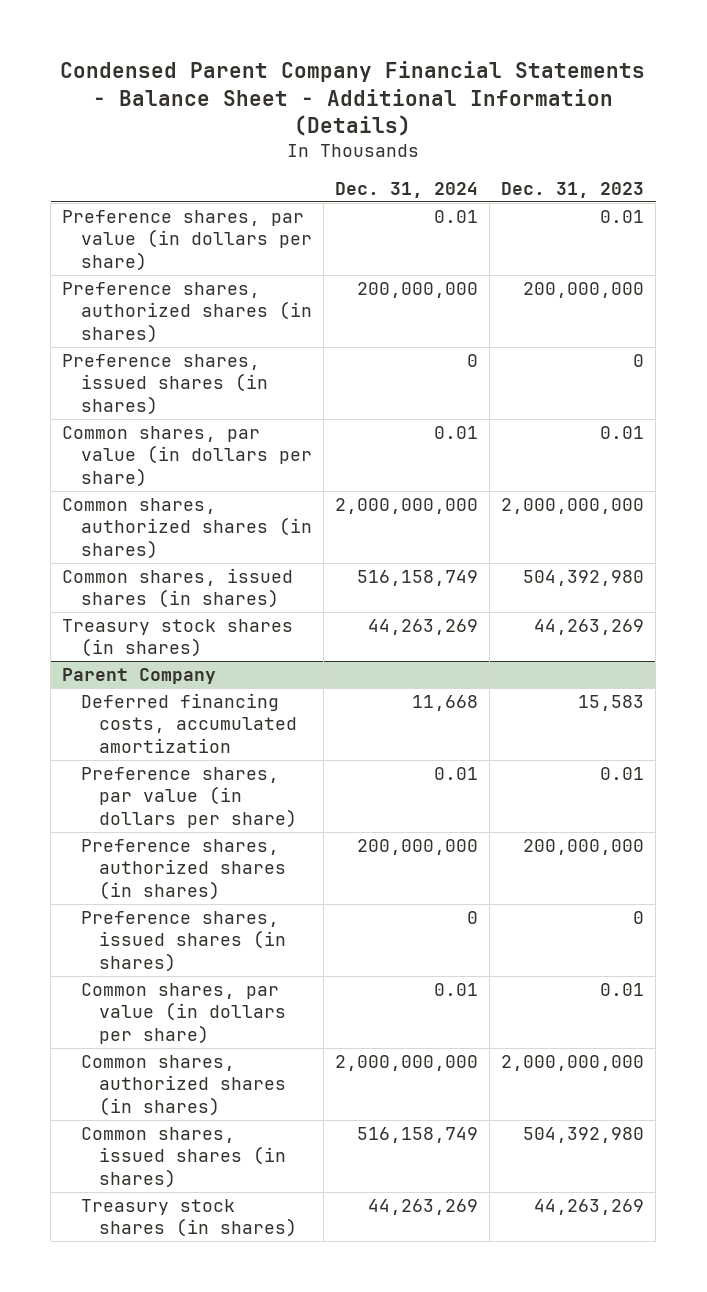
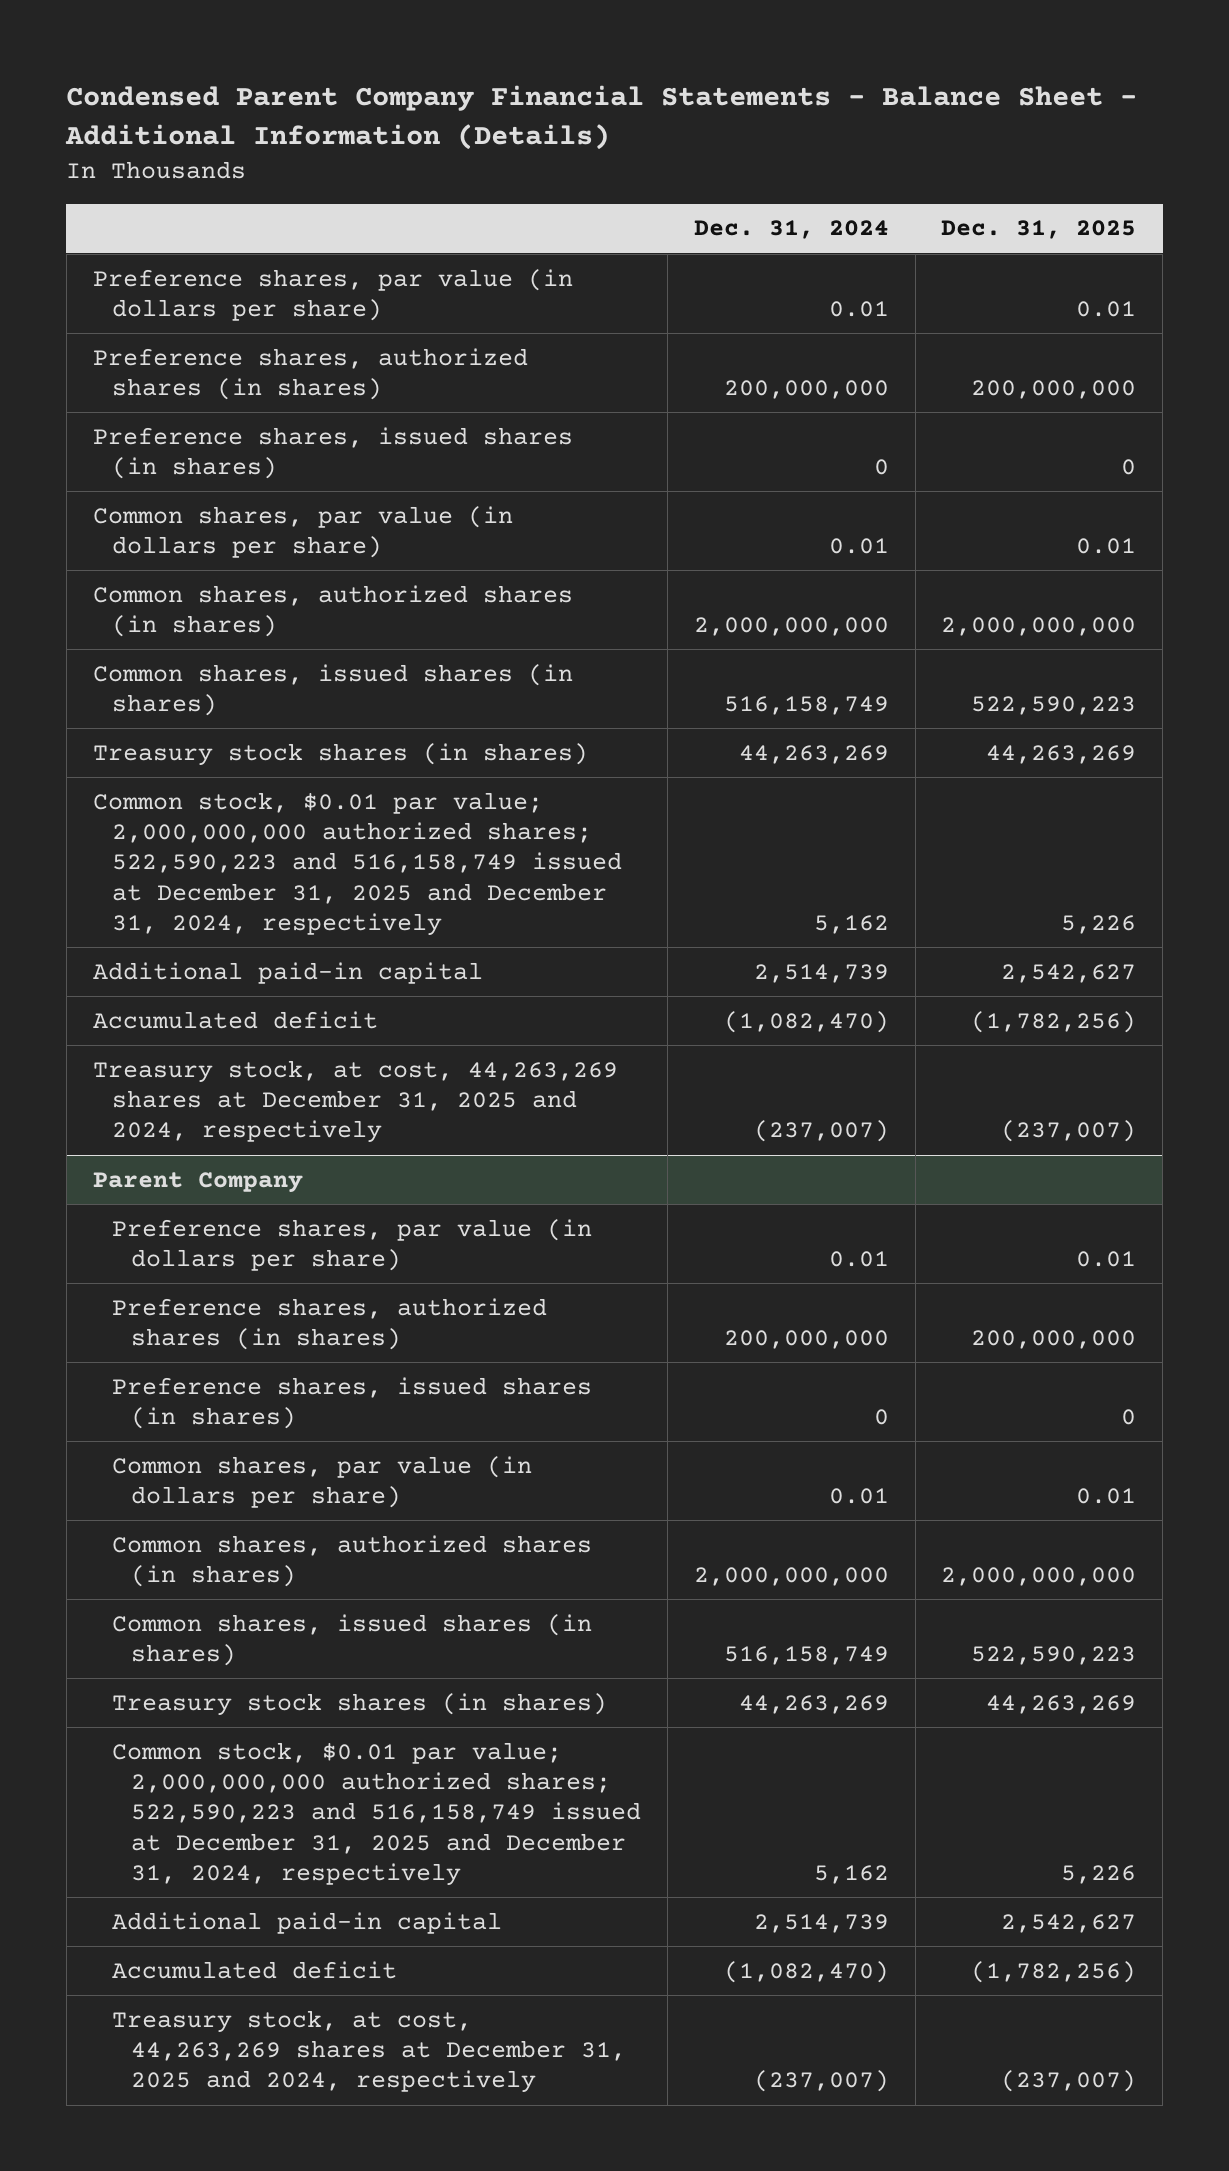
[501,181,645,198] Dec. 31, 2023 -> none
none -> [941,220,1137,240] Dec. 31, 2025
none -> [92,791,622,937] Common stock, $0.01 par value; 2,000,000,000 authorized shares; 522,590,223 and 516,158,749 issued at December 31, 2025 and December 31, 2024, respectively
none -> [92,961,483,984] Additional paid-in capital
none -> [92,1010,378,1029] Accumulated deficit
none -> [92,1059,618,1144] Treasury stock, at cost, 44,263,269 shares at December 31, 2025 and 2024, respectively
[80,693,298,753] Deferred financing costs, accumulated amortization -> none
none -> [111,1741,642,1887] Common stock, $0.01 par value; 2,000,000,000 authorized shares; 522,590,223 and 516,158,749 issued at December 31, 2025 and December 31, 2024, respectively
none -> [111,1911,502,1934] Additional paid-in capital
none -> [111,1960,397,1979] Accumulated deficit
none -> [111,2009,627,2094] Treasury stock, at cost, 44,263,269 shares at December 31, 2025 and 2024, respectively

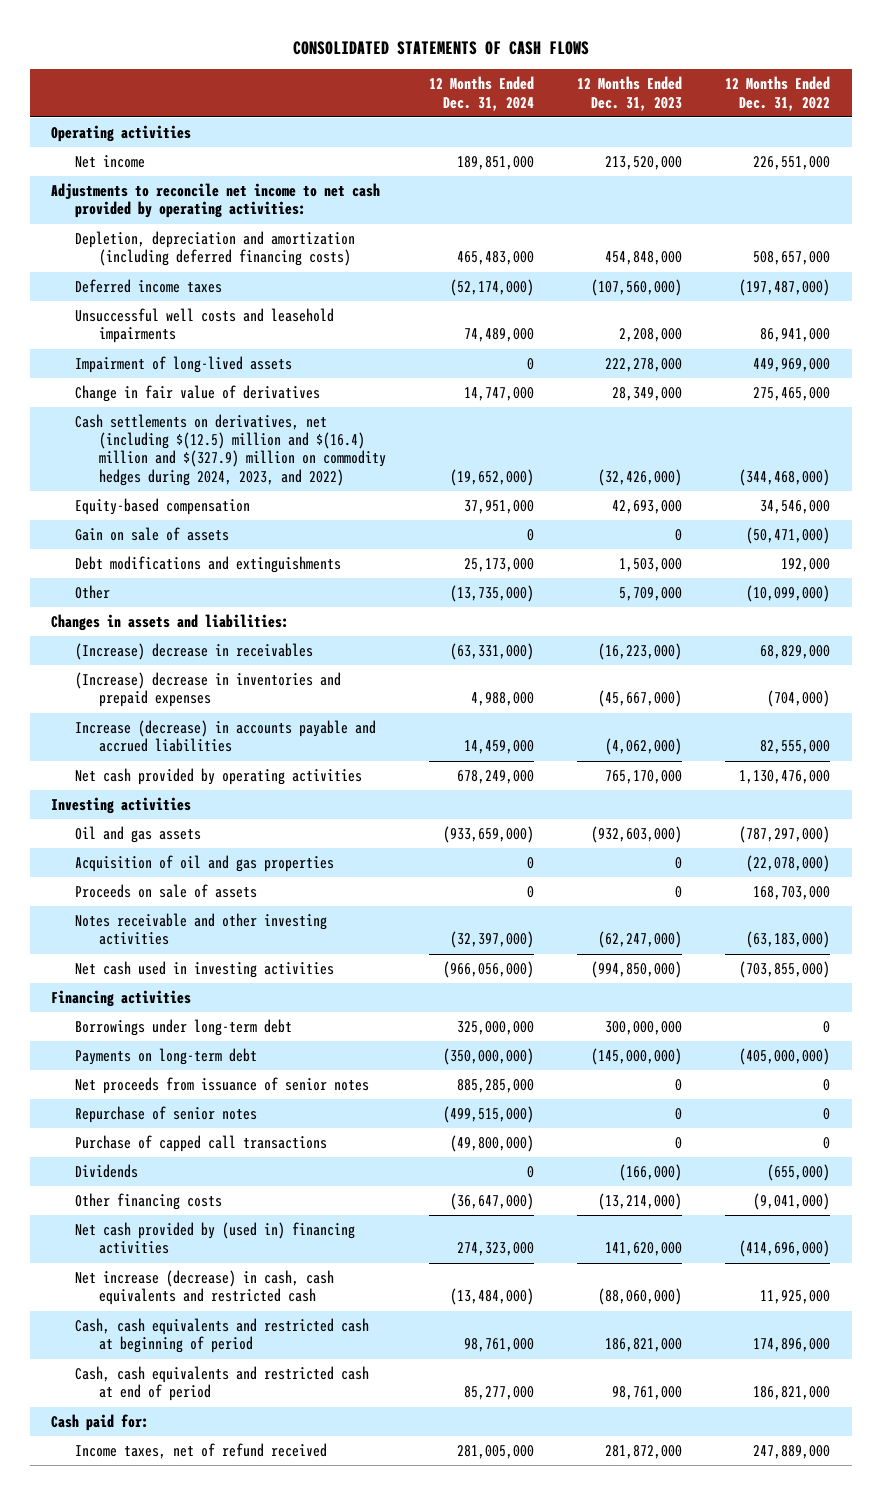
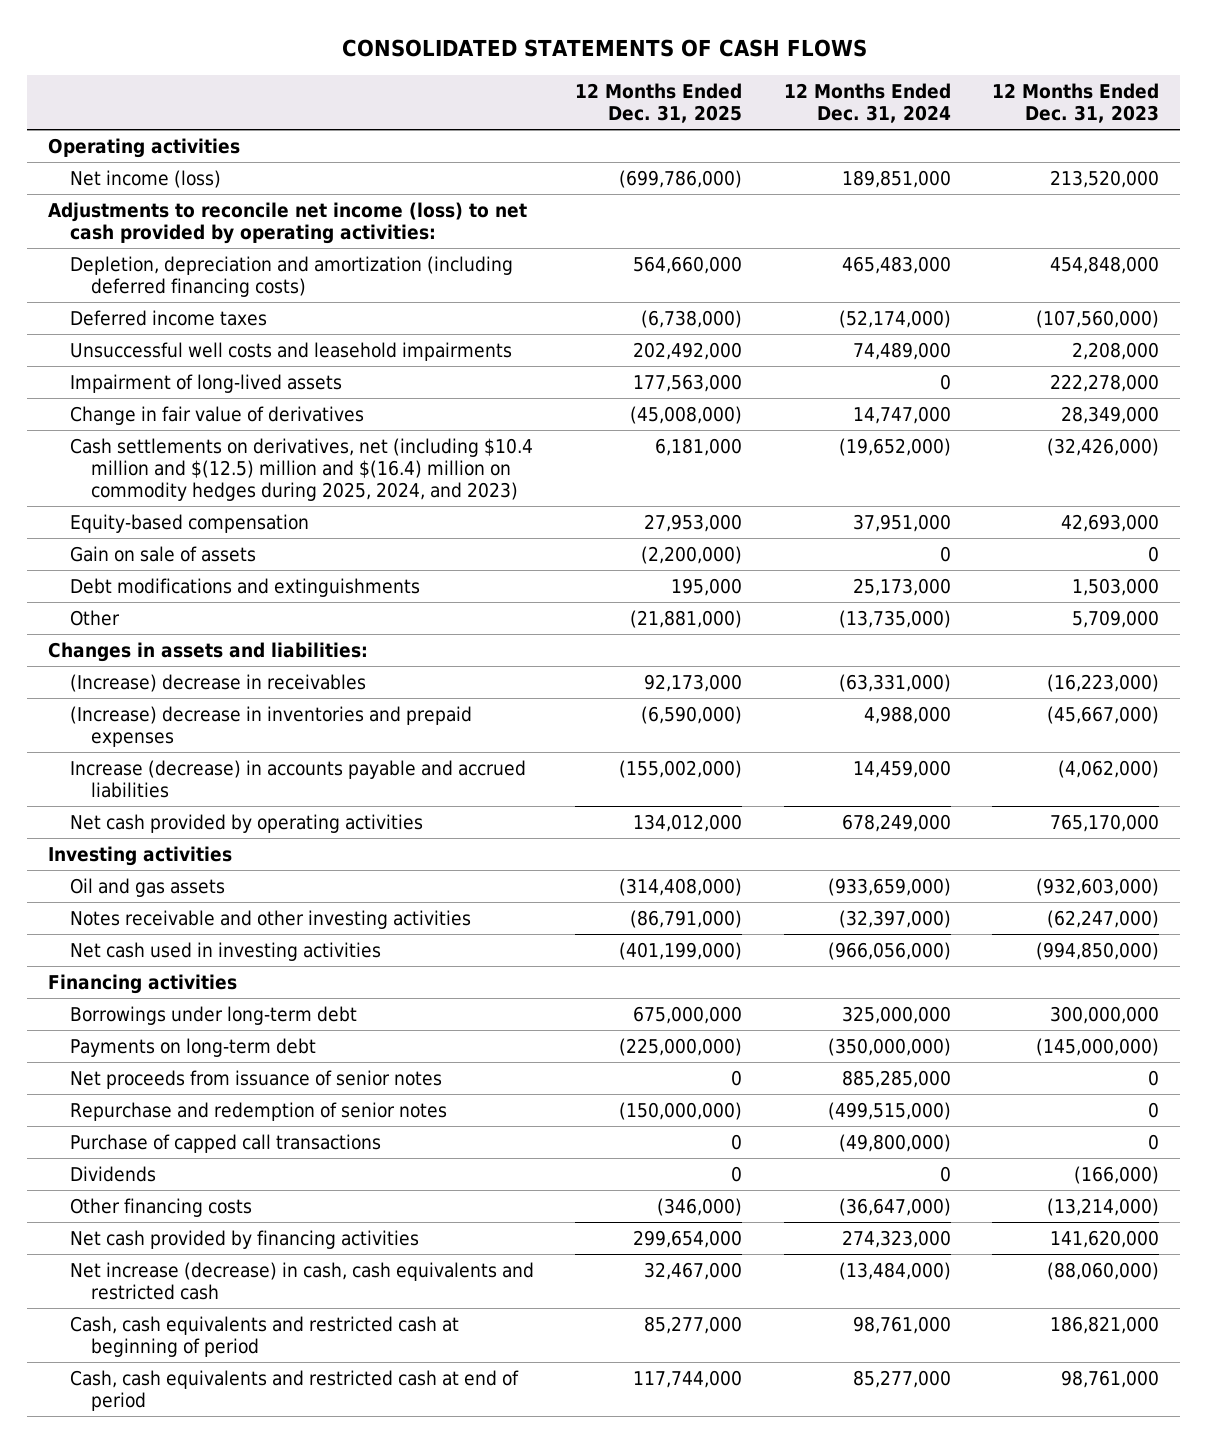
[725,76,831,111] 12 Months Ended Dec. 31, 2022 -> none
none -> [575,82,743,123] 12 Months Ended Dec. 31, 2025
[75,155,146,169] Net income -> [69,169,221,188] Net income (loss)
[51,183,381,219] Adjustments to reconcile net income to net cash provided by operating activities: -> [47,201,527,244] Adjustments to reconcile net income (loss) to net cash provided by operating activities:
[75,414,387,486] Cash settlements on derivatives, net (including $(12.5) million and $(16.4) million and $(327.9) million on commodity hedges during 2024, 2023, and 2022) -> [69,437,533,502] Cash settlements on derivatives, net (including $10.4 million and $(12.5) million and $(16.4) million on commodity hedges during 2025, 2024, and 2023)
[75,855,335,873] Acquisition of oil and gas properties -> none
[75,884,258,899] Proceeds on sale of assets -> none
[75,1106,258,1124] Repurchase of senior notes -> [69,1101,447,1121] Repurchase and redemption of senior notes
[75,1222,356,1255] Net cash provided by (used in) financing activities -> [69,1229,419,1249] Net cash provided by financing activities
[51,1414,150,1432] Cash paid for: -> none
[75,1443,328,1460] Income taxes, net of refund received -> none

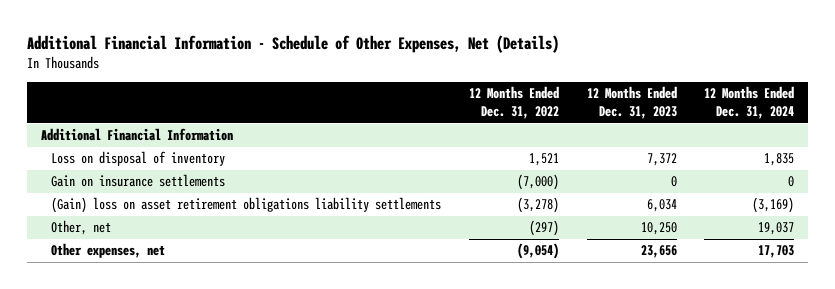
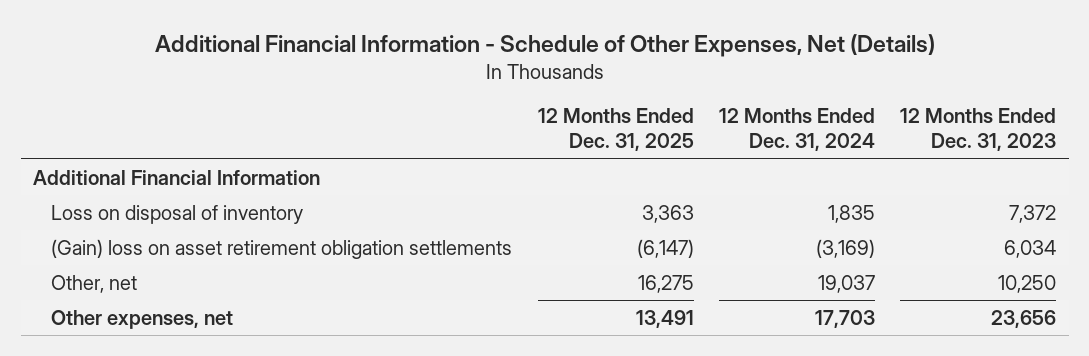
[468,86,559,120] 12 Months Ended Dec. 31, 2022 -> none
none -> [537,108,694,152] 12 Months Ended Dec. 31, 2025
[51,174,226,188] Gain on insurance settlements -> none
[51,197,442,214] (Gain) loss on asset retirement obligations liability settlements -> [51,238,513,259] (Gain) loss on asset retirement obligation settlements

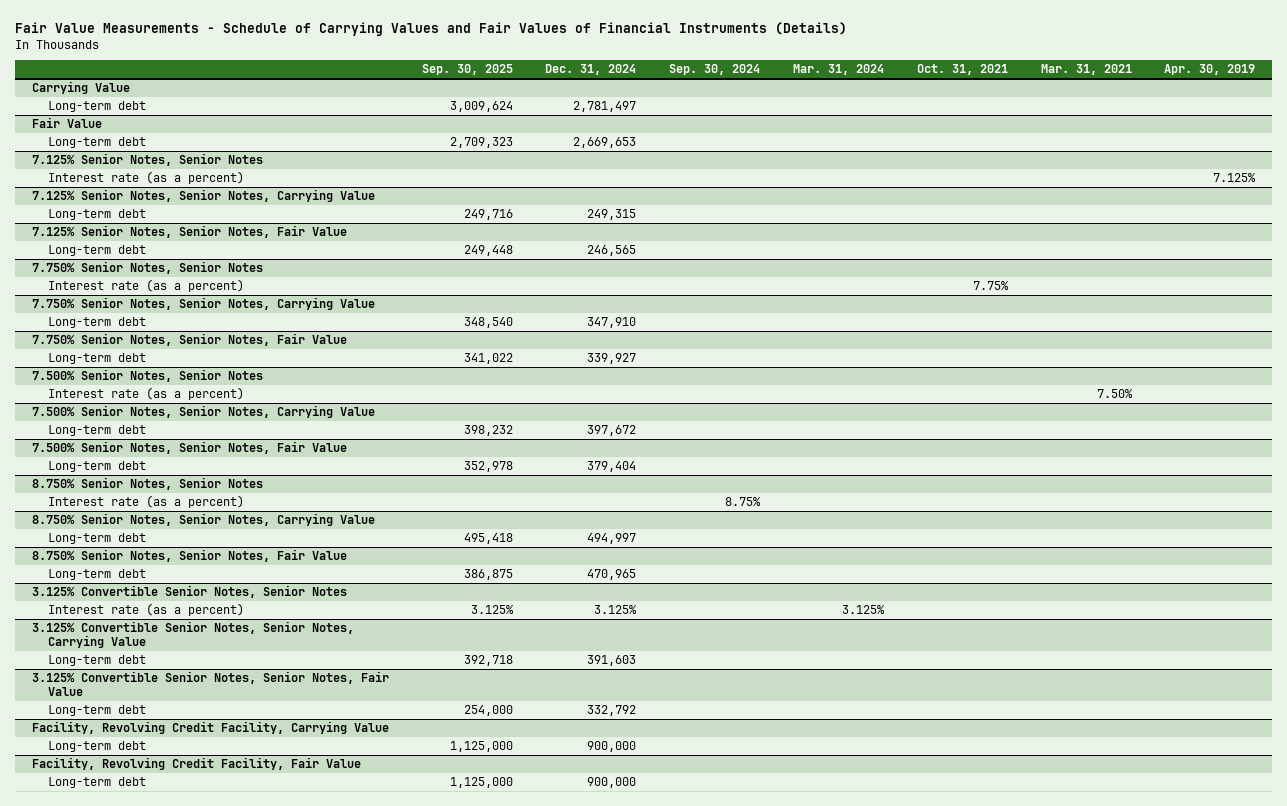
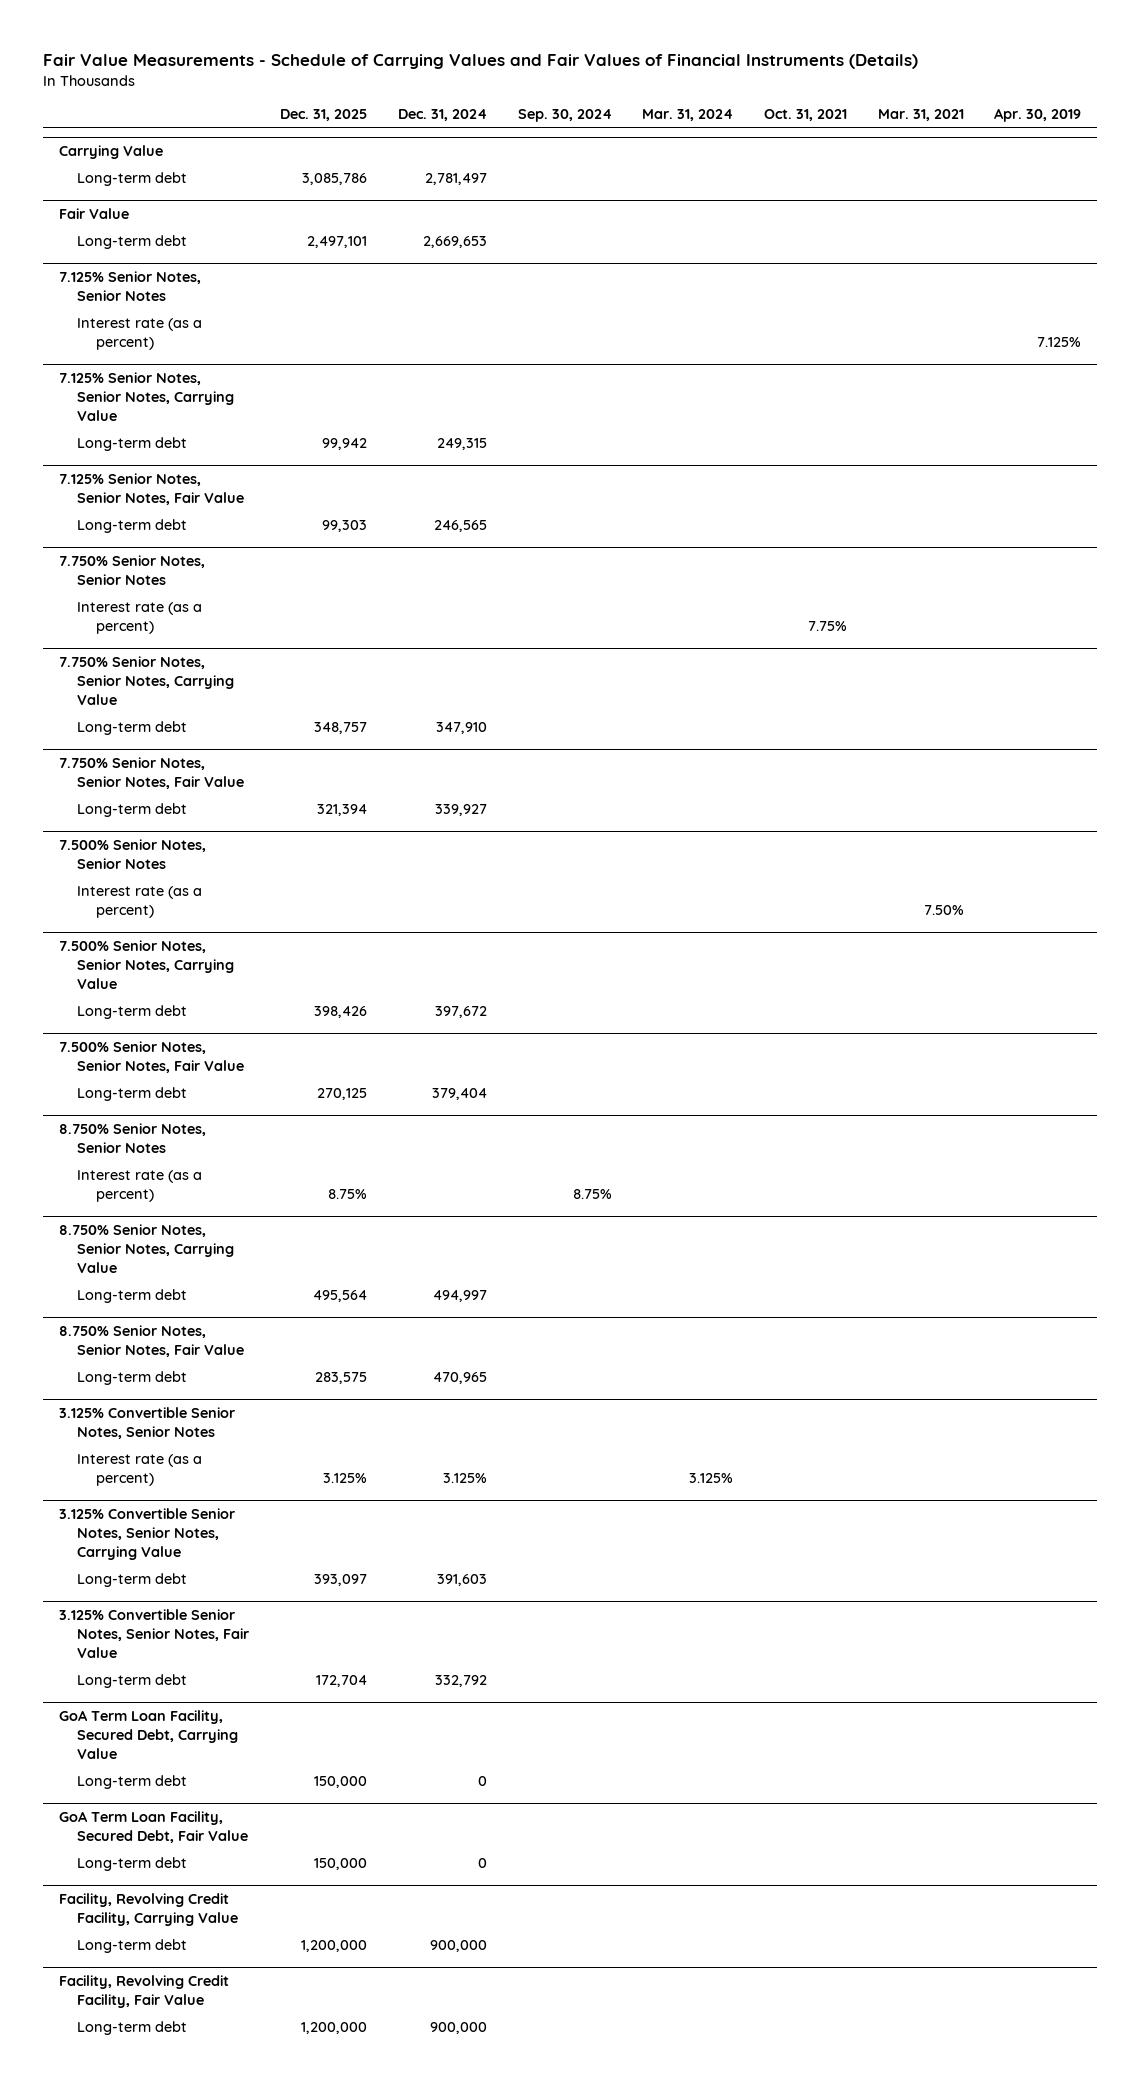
[421,64,513,76] Sep. 30, 2025 -> none
none -> [280,109,368,122] Dec. 31, 2025
none -> [58,1710,239,1760] GoA Term Loan Facility, Secured Debt, Carrying Value
none -> [77,1774,188,1789] Long-term debt
none -> [58,1811,249,1844] GoA Term Loan Facility, Secured Debt, Fair Value
none -> [77,1856,188,1871] Long-term debt

